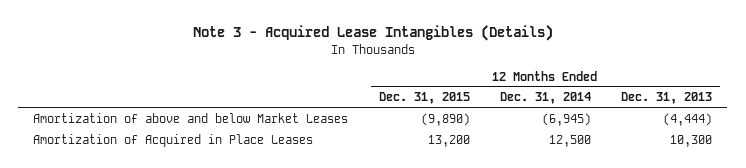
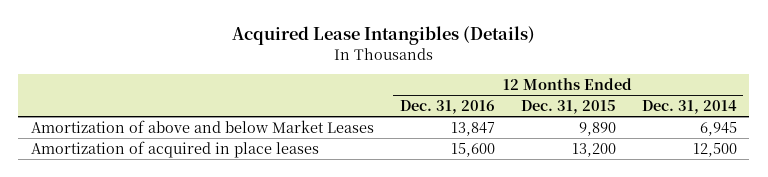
[192,25,553,42] Note 3 - Acquired Lease Intangibles (Details) -> [231,26,535,46] Acquired Lease Intangibles (Details)
[621,92,713,105] Dec. 31, 2013 -> none
none -> [399,99,495,114] Dec. 31, 2016
[420,112,470,126] (9,890) -> [578,121,616,136] 9,890
[541,112,591,126] (6,945) -> [699,121,737,136] 6,945
[33,133,314,147] Amortization of Acquired in Place Leases -> [31,140,320,158] Amortization of acquired in place leases

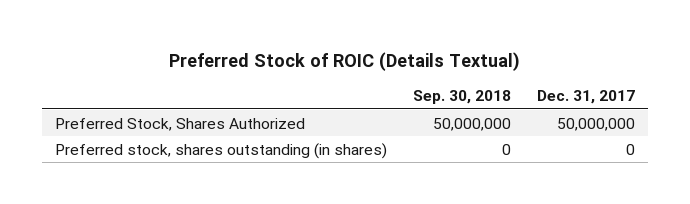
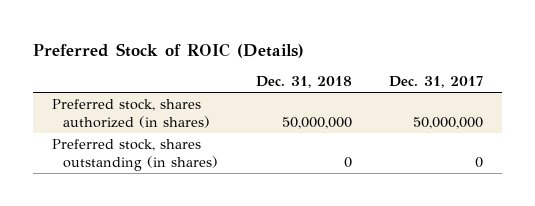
[168,51,520,71] Preferred Stock of ROIC (Details Textual) -> [32,42,304,58] Preferred Stock of ROIC (Details)
[412,90,511,105] Sep. 30, 2018 -> none
none -> [255,76,352,89] Dec. 31, 2018
[55,117,306,131] Preferred Stock, Shares Authorized -> [51,99,210,129] Preferred stock, shares authorized (in shares)

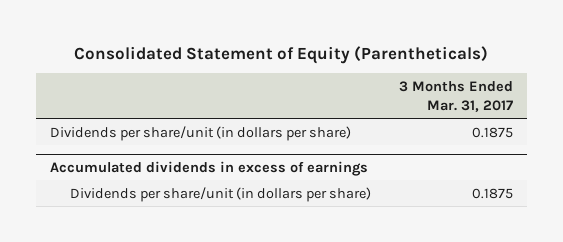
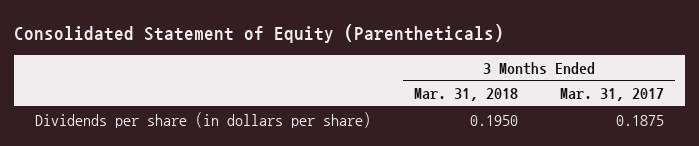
none -> [413,87,518,101] Mar. 31, 2018
[50,160,369,176] Accumulated dividends in excess of earnings -> none
[69,186,371,202] Dividends per share/unit (in dollars per share) -> none
[50,125,352,141] Dividends per share/unit (in dollars per share) -> [35,111,372,128] Dividends per share (in dollars per share)

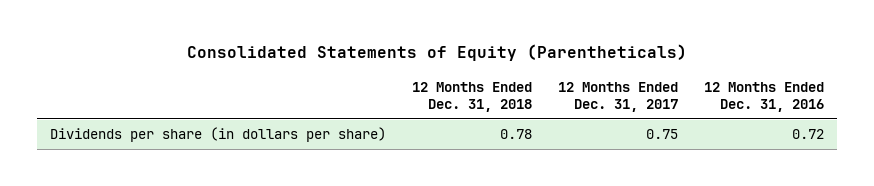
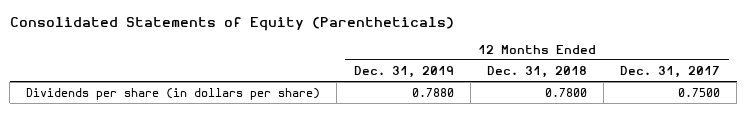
[704,82,825,113] 12 Months Ended Dec. 31, 2016 -> none
none -> [353,65,454,78] Dec. 31, 2019
[499,129,532,140] 0.78 -> [544,88,587,98] 0.7800
[646,129,679,140] 0.75 -> [678,88,721,98] 0.7500

